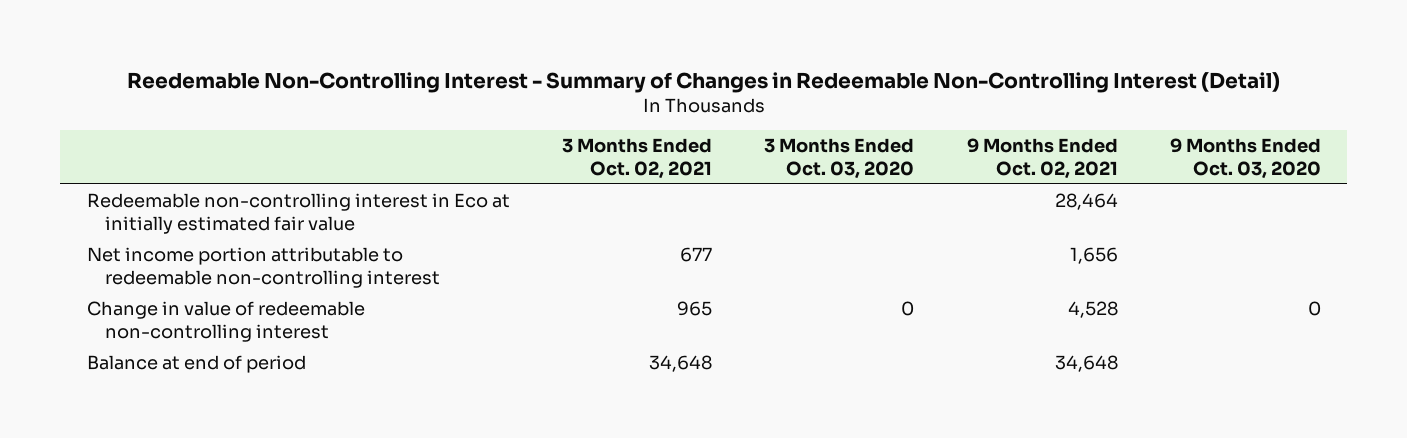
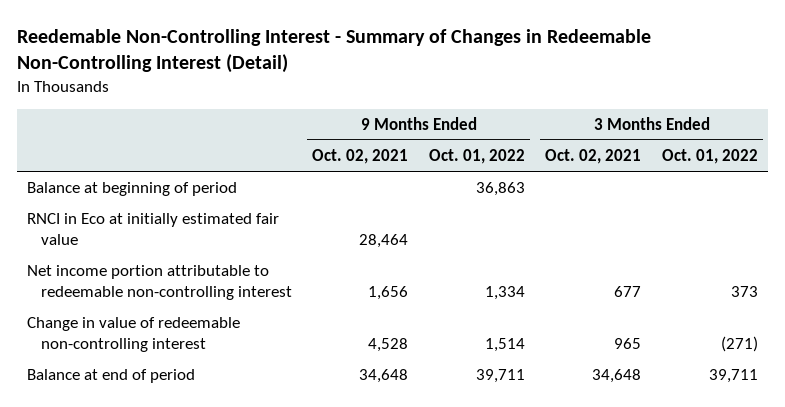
[764,138,915,179] 3 Months Ended Oct. 03, 2020 -> none
[1169,138,1321,179] 9 Months Ended Oct. 03, 2020 -> none
none -> [428,149,525,165] Oct. 01, 2022
none -> [662,149,759,165] Oct. 01, 2022
none -> [27,182,238,197] Balance at beginning of period
[86,193,510,234] Redeemable non-controlling interest in Eco at initially estimated fair value -> [27,213,280,245] RNCI in Eco at initially estimated fair value

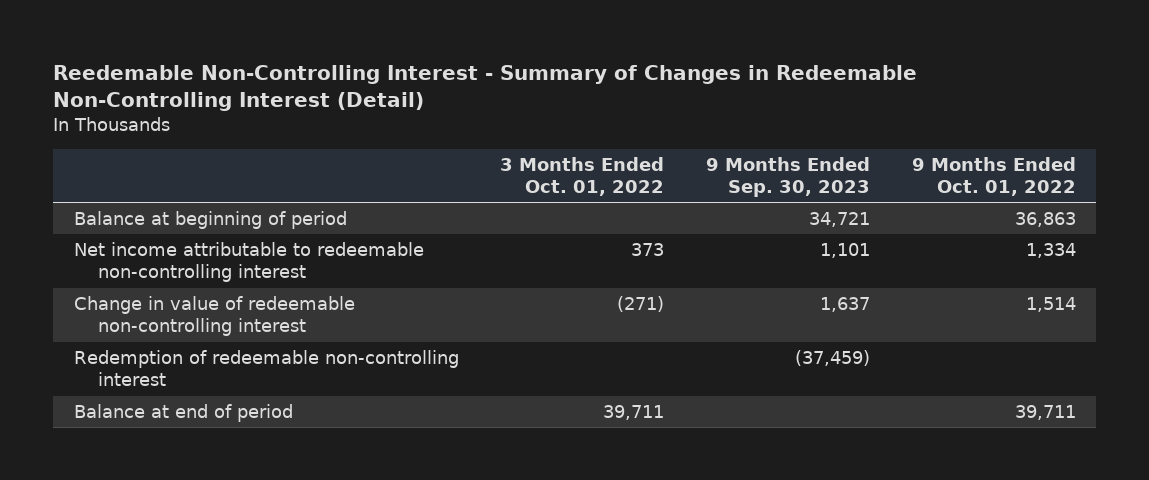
[312,149,409,165] Oct. 02, 2021 -> none
[545,149,642,165] Oct. 02, 2021 -> none
none -> [705,156,870,198] 9 Months Ended Sep. 30, 2023
[27,213,280,245] RNCI in Eco at initially estimated fair value -> none
[27,265,292,300] Net income portion attributable to redeemable non-controlling interest -> [73,241,424,283] Net income attributable to redeemable non-controlling interest
none -> [73,349,459,387] Redemption of redeemable non-controlling interest

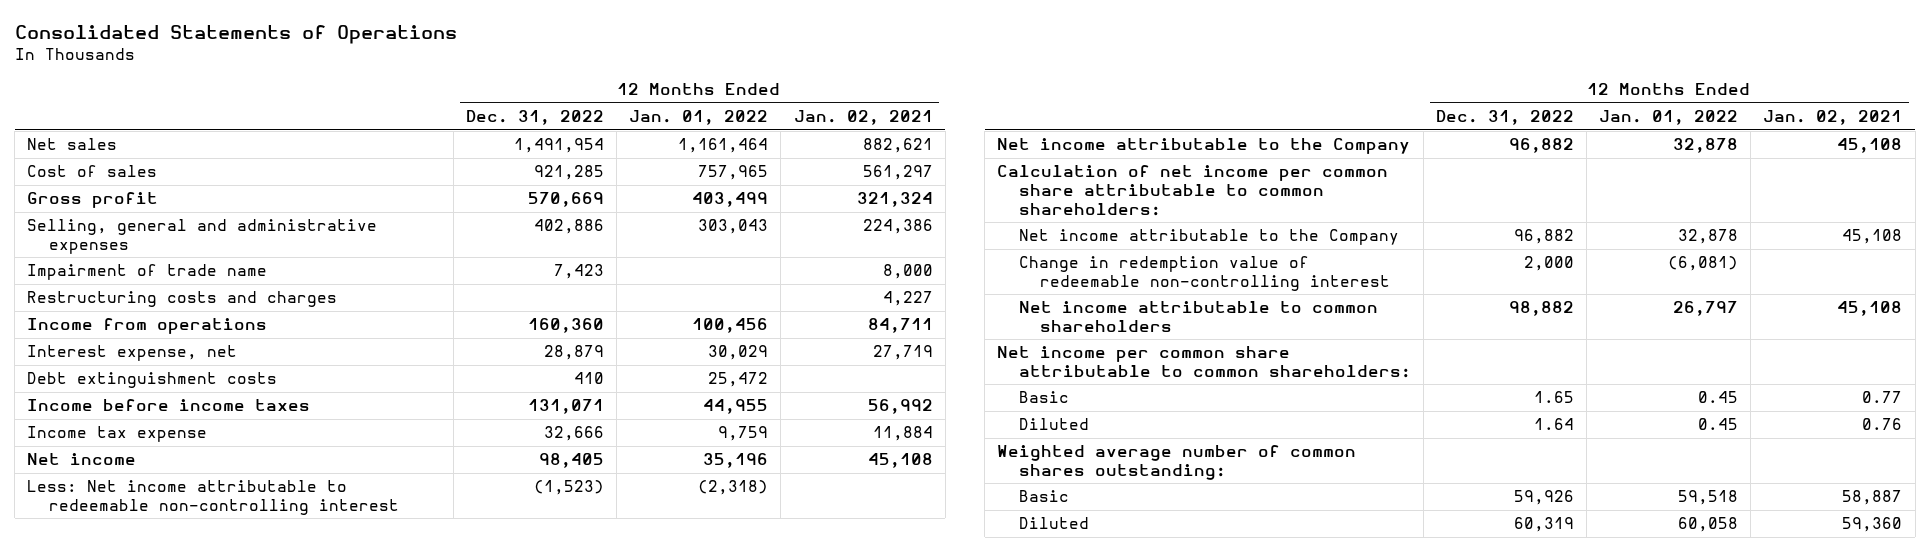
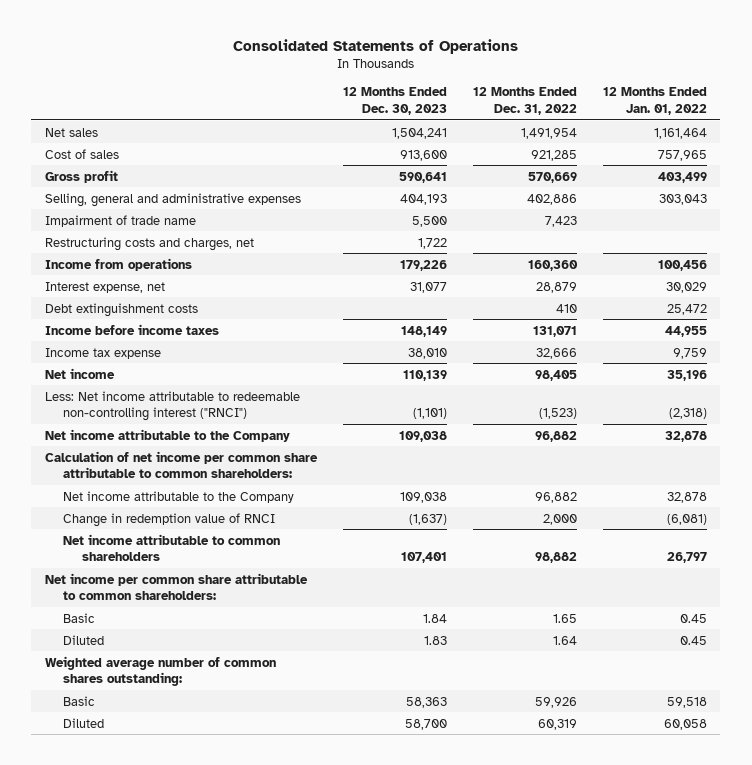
[793,110,933,126] Jan. 02, 2021 -> none
none -> [342,87,447,115] 12 Months Ended Dec. 30, 2023
[27,291,338,308] Restructuring costs and charges -> [44,236,254,251] Restructuring costs and charges, net
[27,480,399,516] Less: Net income attributable to redeemable non-controlling interest -> [44,390,300,421] Less: Net income attributable to redeemable non-controlling interest ("RNCI")
[1018,256,1391,292] Change in redemption value of redeemable non-controlling interest -> [63,512,276,527] Change in redemption value of RNCI

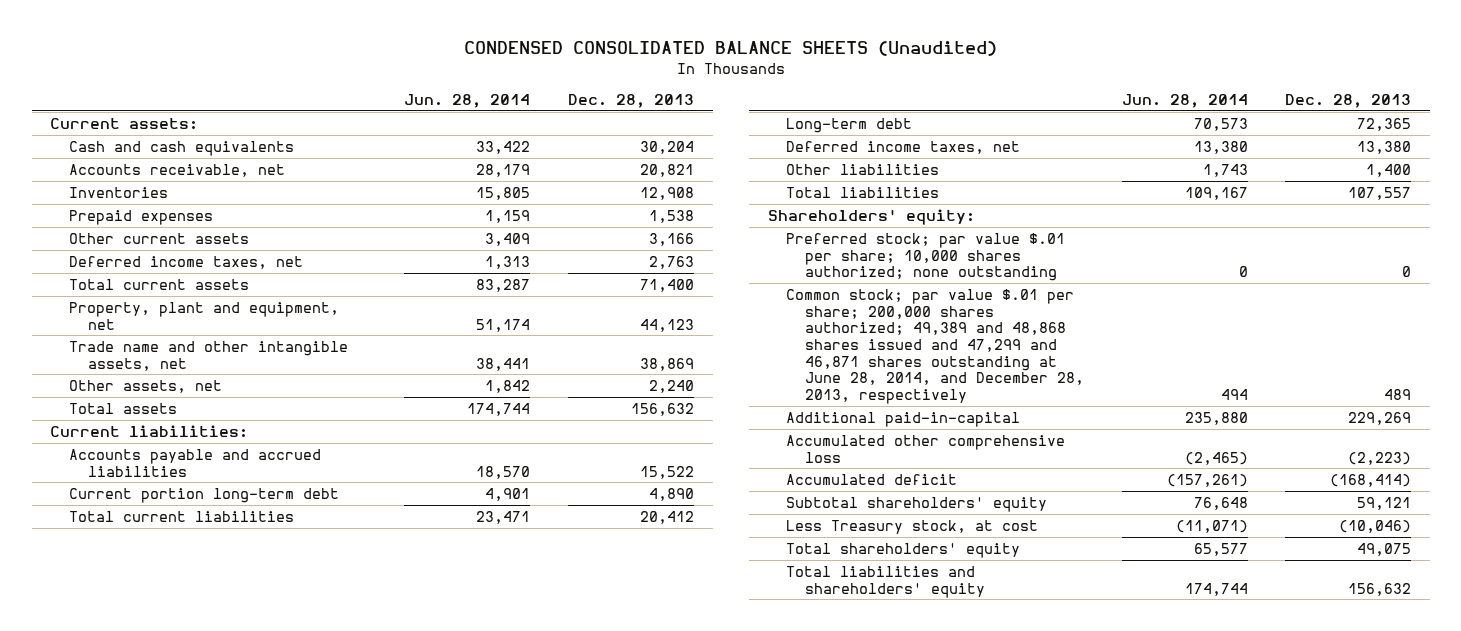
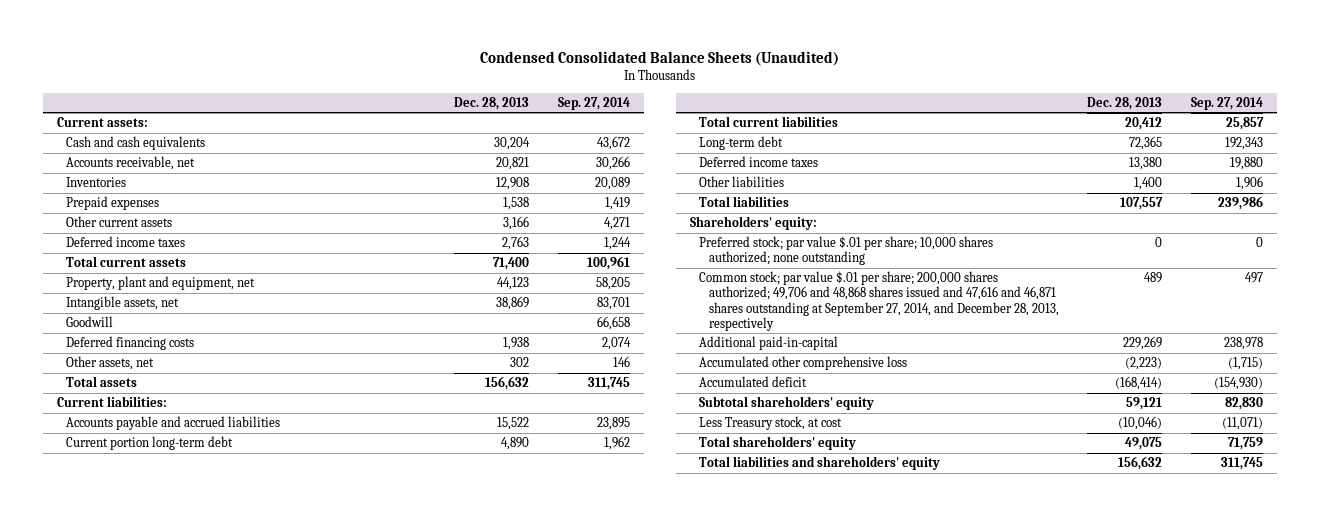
[463,41,997,57] CONDENSED CONSOLIDATED BALANCE SHEETS (Unaudited) -> [480,50,840,66] Condensed Consolidated Balance Sheets (Unaudited)
[404,94,531,109] Jun. 28, 2014 -> none
none -> [557,96,630,110] Sep. 27, 2014
[69,255,304,269] Deferred income taxes, net -> [66,236,186,248] Deferred income taxes
[69,340,349,371] Trade name and other intangible assets, net -> [66,296,180,311] Intangible assets, net
none -> [66,316,114,328] Goodwill
none -> [66,336,195,351] Deferred financing costs
[648,379,694,393] 2,240 -> [509,357,529,368] 302
[786,140,1021,154] Deferred income taxes, net -> [699,156,819,168] Deferred income taxes
[786,288,1085,404] Common stock; par value $.01 per share; 200,000 shares authorized; 49,389 and 48,868 shares issued and 47,299 and 46,871 shares outstanding at June 28, 2014, and December 28, 2013, respectively -> [699,271,1059,331] Common stock; par value $.01 per share; 200,000 shares authorized; 49,706 and 48,868 shares issued and 47,616 and 46,871 shares outstanding at September 27, 2014, and December 28, 2013, respectively

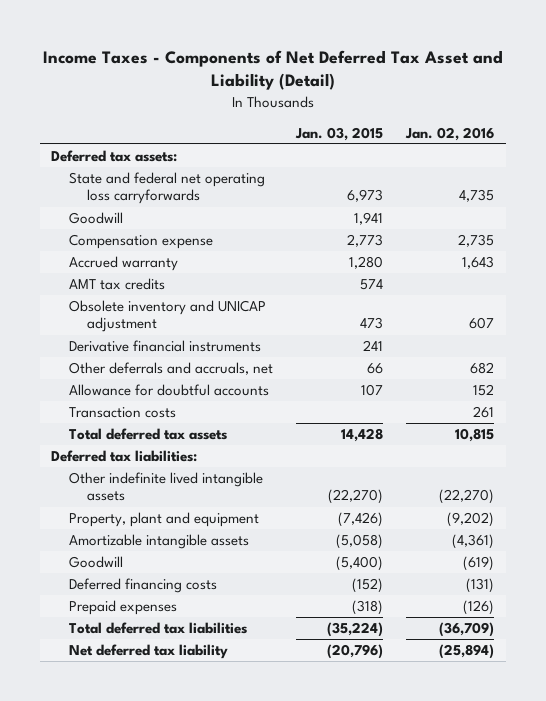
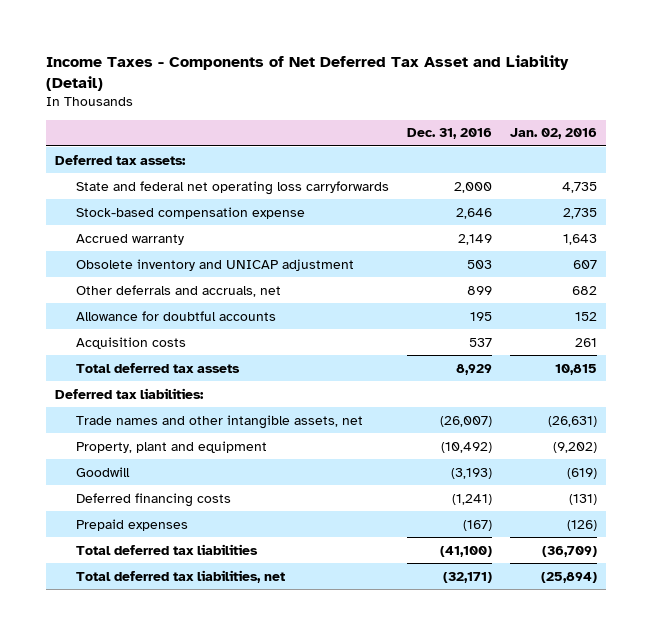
[295,126,384,141] Jan. 03, 2015 -> none
none -> [407,128,493,140] Dec. 31, 2016
[69,212,124,225] Goodwill -> none
[69,234,214,250] Compensation expense -> [76,206,306,219] Stock-based compensation expense
[69,278,166,291] AMT tax credits -> none
[69,340,262,353] Derivative financial instruments -> none
[69,407,177,419] Transaction costs -> [76,336,187,349] Acquisition costs
[69,472,264,502] Other indefinite lived intangible assets -> [76,414,364,429] Trade names and other intangible assets, net
[439,489,495,505] (22,270) -> [548,415,598,427] (26,631)
[69,534,250,550] Amortizable intangible assets -> none
[69,644,229,660] Net deferred tax liability -> [76,569,286,583] Total deferred tax liabilities, net

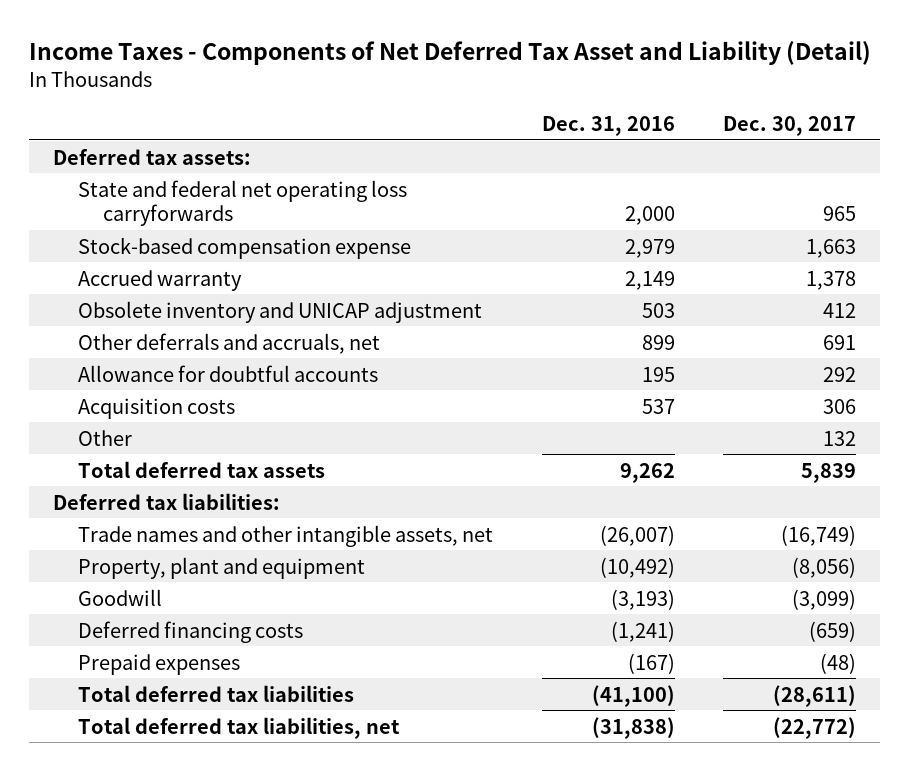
[510,128,598,140] Jan. 02, 2016 -> none
none -> [722,116,856,137] Dec. 30, 2017
[456,207,493,219] 2,646 -> [624,238,675,258] 2,979
none -> [78,429,133,446] Other
[456,363,493,375] 8,929 -> [619,462,675,483] 9,262
[443,571,493,583] (32,171) -> [591,716,675,739] (31,838)

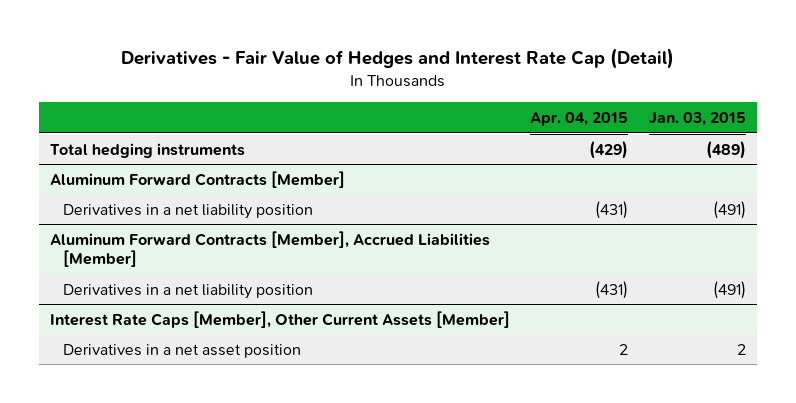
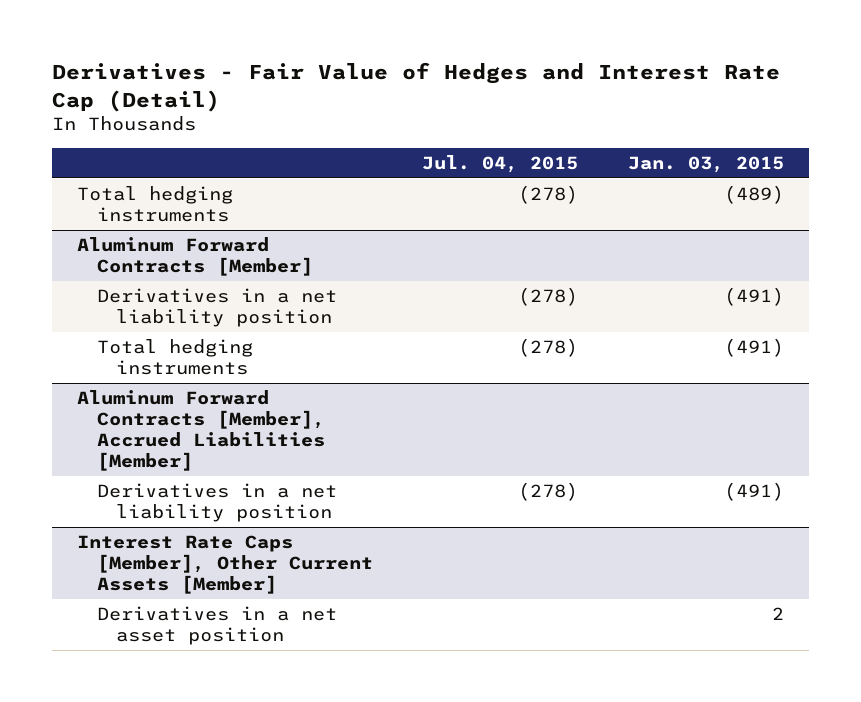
[530,112,629,127] Apr. 04, 2015 -> none
none -> [422,154,579,173] Jul. 04, 2015
none -> [96,338,253,376] Total hedging instruments

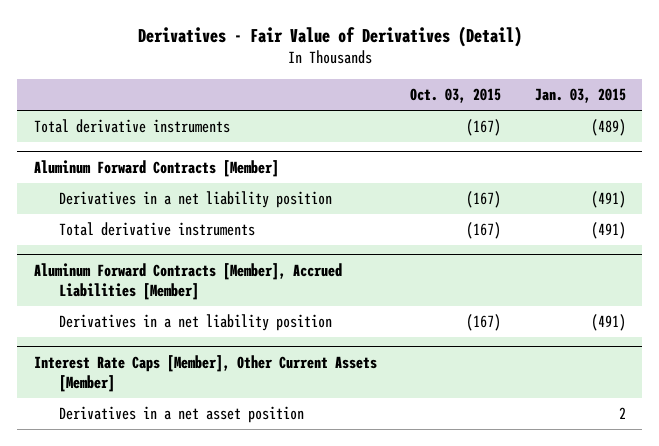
[52,62,781,112] Derivatives - Fair Value of Hedges and Interest Rate Cap (Detail) -> [137,25,522,47] Derivatives - Fair Value of Derivatives (Detail)
[422,154,579,173] Jul. 04, 2015 -> none
none -> [410,88,502,104] Oct. 03, 2015
[77,185,234,223] Total hedging instruments -> [33,119,230,134] Total derivative instruments
[96,338,253,376] Total hedging instruments -> [58,222,255,237] Total derivative instruments

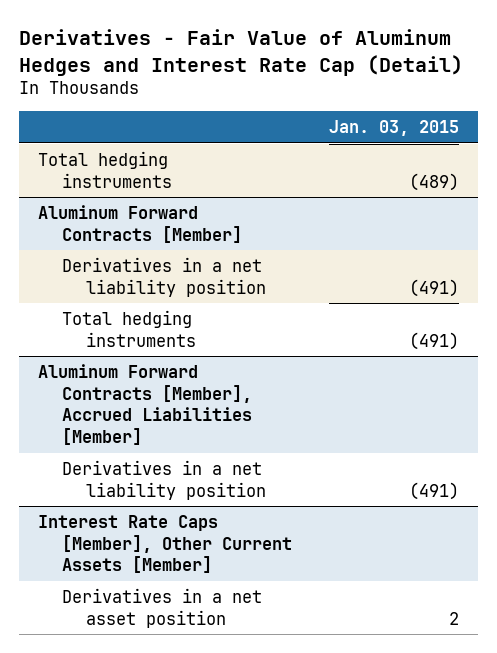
[137,25,522,47] Derivatives - Fair Value of Derivatives (Detail) -> [19,29,464,76] Derivatives - Fair Value of Aluminum Hedges and Interest Rate Cap (Detail)
[410,88,502,104] Oct. 03, 2015 -> none
[33,119,230,134] Total derivative instruments -> [37,151,172,188] Total hedging instruments
[58,222,255,237] Total derivative instruments -> [61,310,196,347] Total hedging instruments

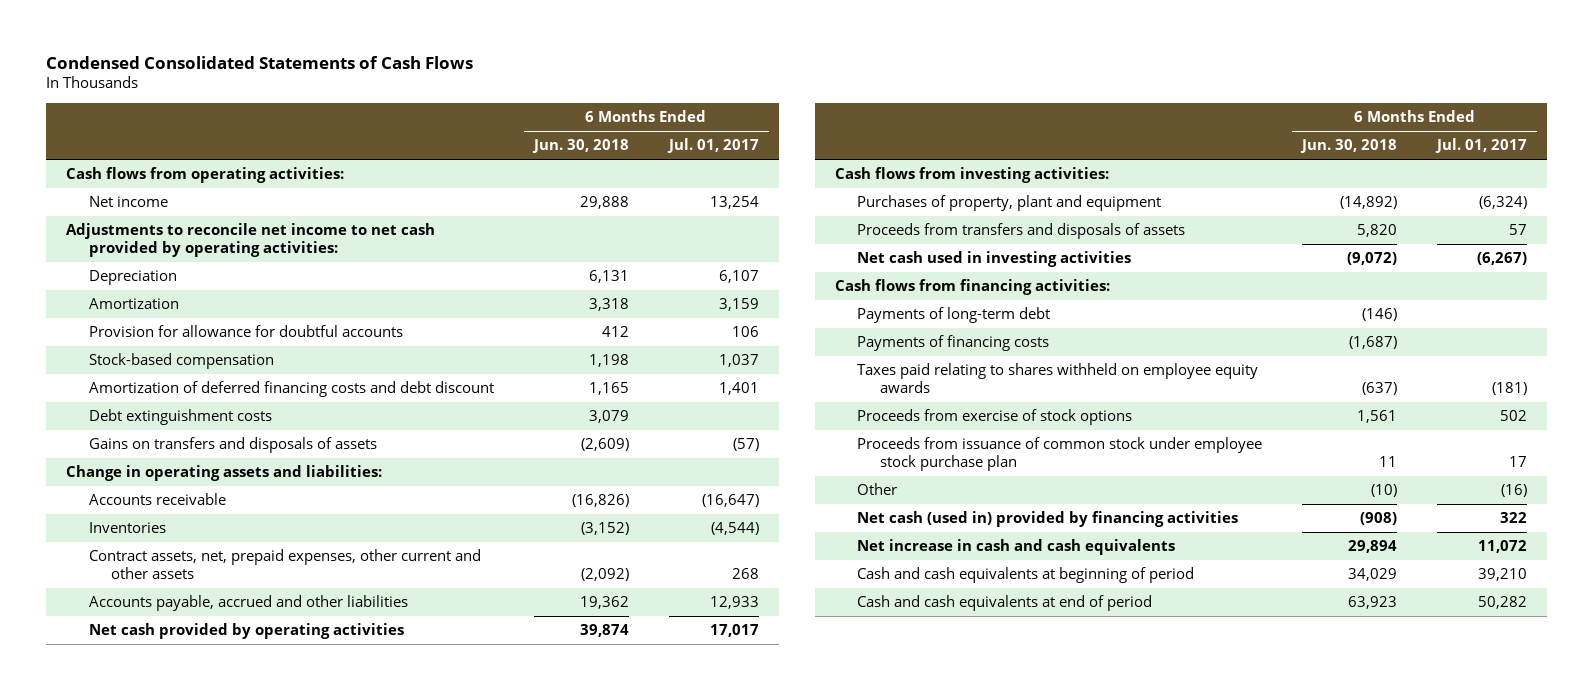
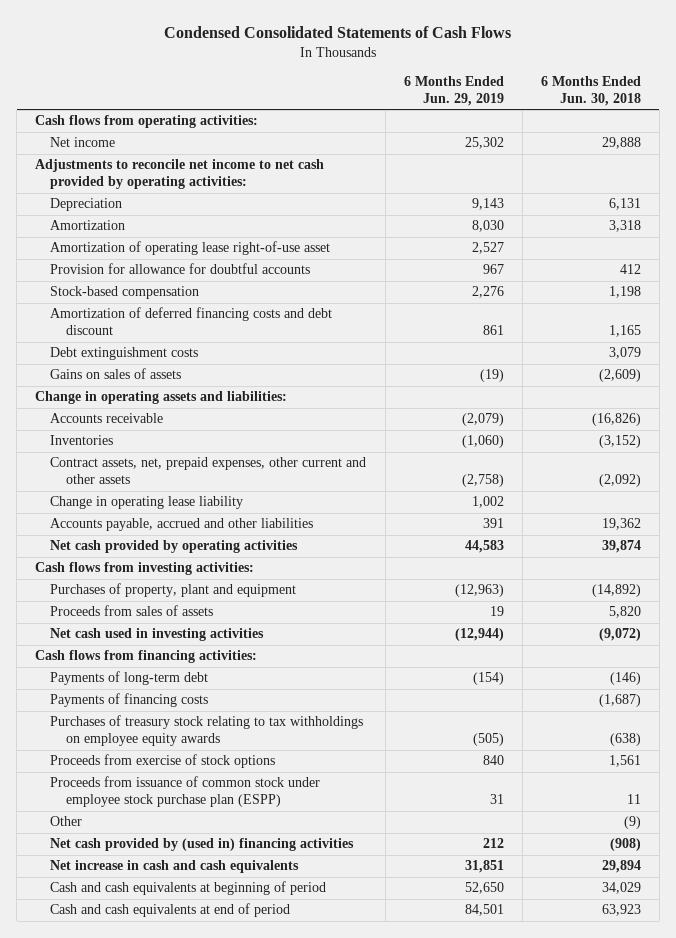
[666,138,759,154] Jul. 01, 2017 -> none
none -> [403,75,504,106] 6 Months Ended Jun. 29, 2019
none -> [50,241,331,256] Amortization of operating lease right-of-use asset
[88,437,377,454] Gains on transfers and disposals of assets -> [50,368,182,380] Gains on sales of assets
none -> [50,496,244,510] Change in operating lease liability
[857,223,1186,240] Proceeds from transfers and disposals of assets -> [50,605,214,617] Proceeds from sales of assets
[857,363,1259,394] Taxes paid relating to shares withheld on employee equity awards -> [50,715,364,747] Purchases of treasury stock relating to tax withholdings on employee equity awards
[1362,382,1398,396] (637) -> [609,733,641,747] (638)
[857,437,1263,472] Proceeds from issuance of common stock under employee stock purchase plan -> [50,776,321,808] Proceeds from issuance of common stock under employee stock purchase plan (ESPP)
[1371,484,1398,498] (10) -> [623,816,641,830] (9)
[857,511,1239,528] Net cash (used in) provided by financing activities -> [50,838,355,852] Net cash provided by (used in) financing activities

